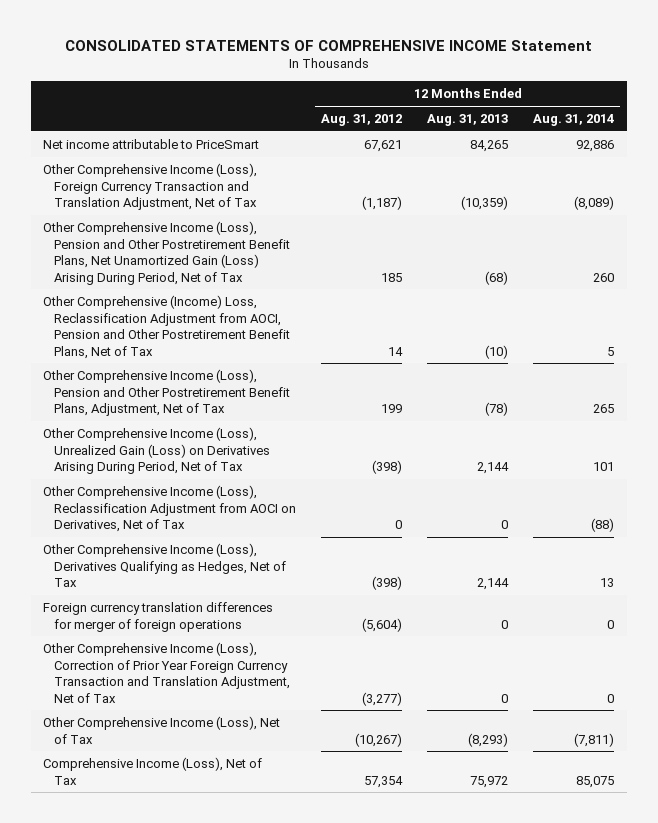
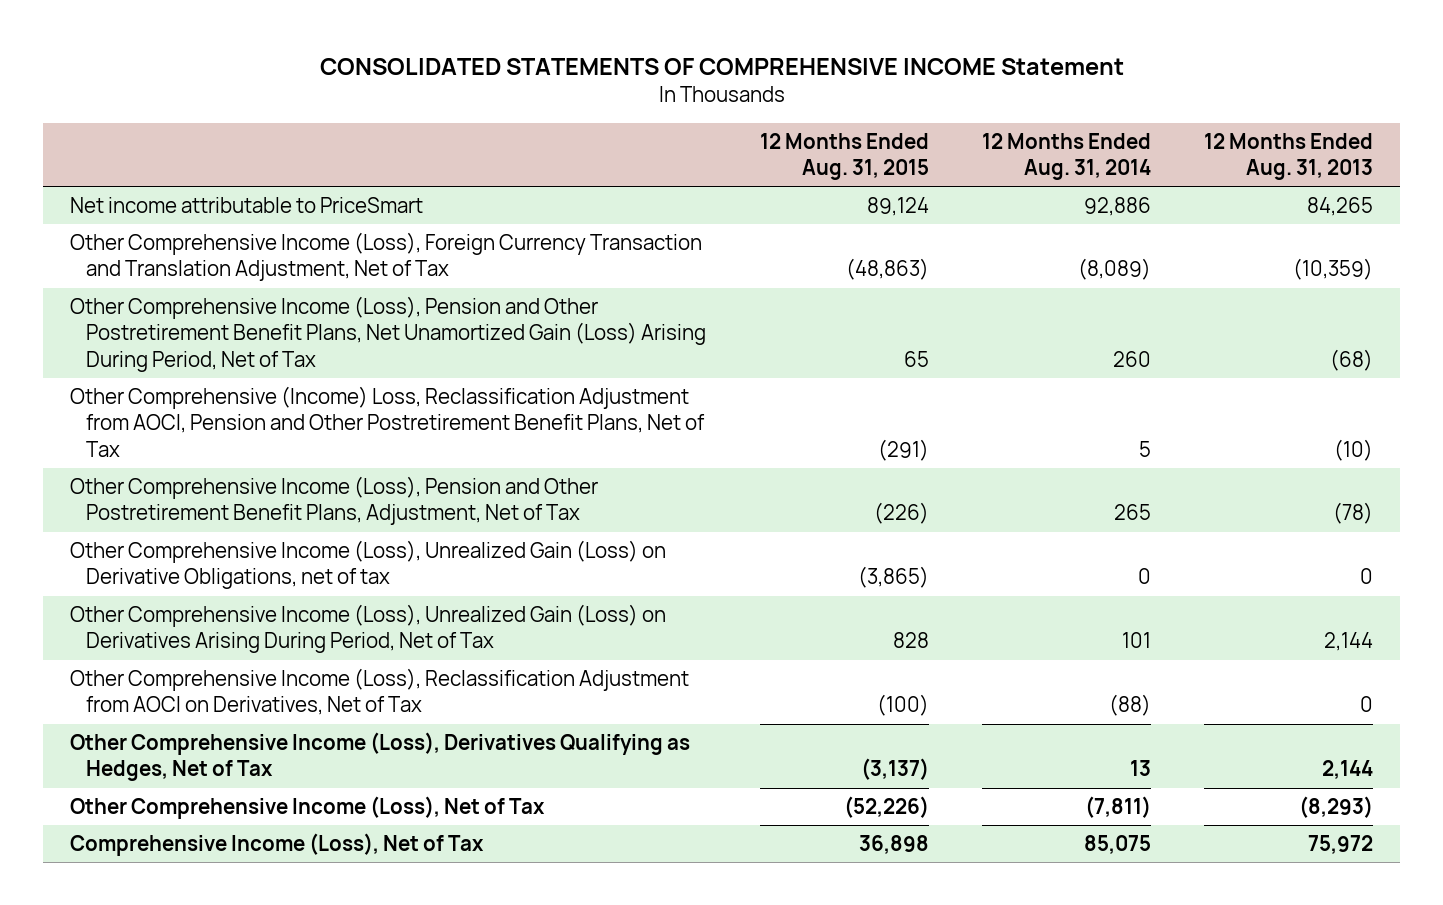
[321,114,403,127] Aug. 31, 2012 -> none
none -> [759,132,929,181] 12 Months Ended Aug. 31, 2015
none -> [69,540,666,590] Other Comprehensive Income (Loss), Unrealized Gain (Loss) on Derivative Obligations, net of tax
[43,602,274,632] Foreign currency translation differences for merger of foreign operations -> none
[43,642,291,703] Other Comprehensive Income (Loss), Correction of Prior Year Foreign Currency Transaction and Translation Adjustment, Net of Tax -> none

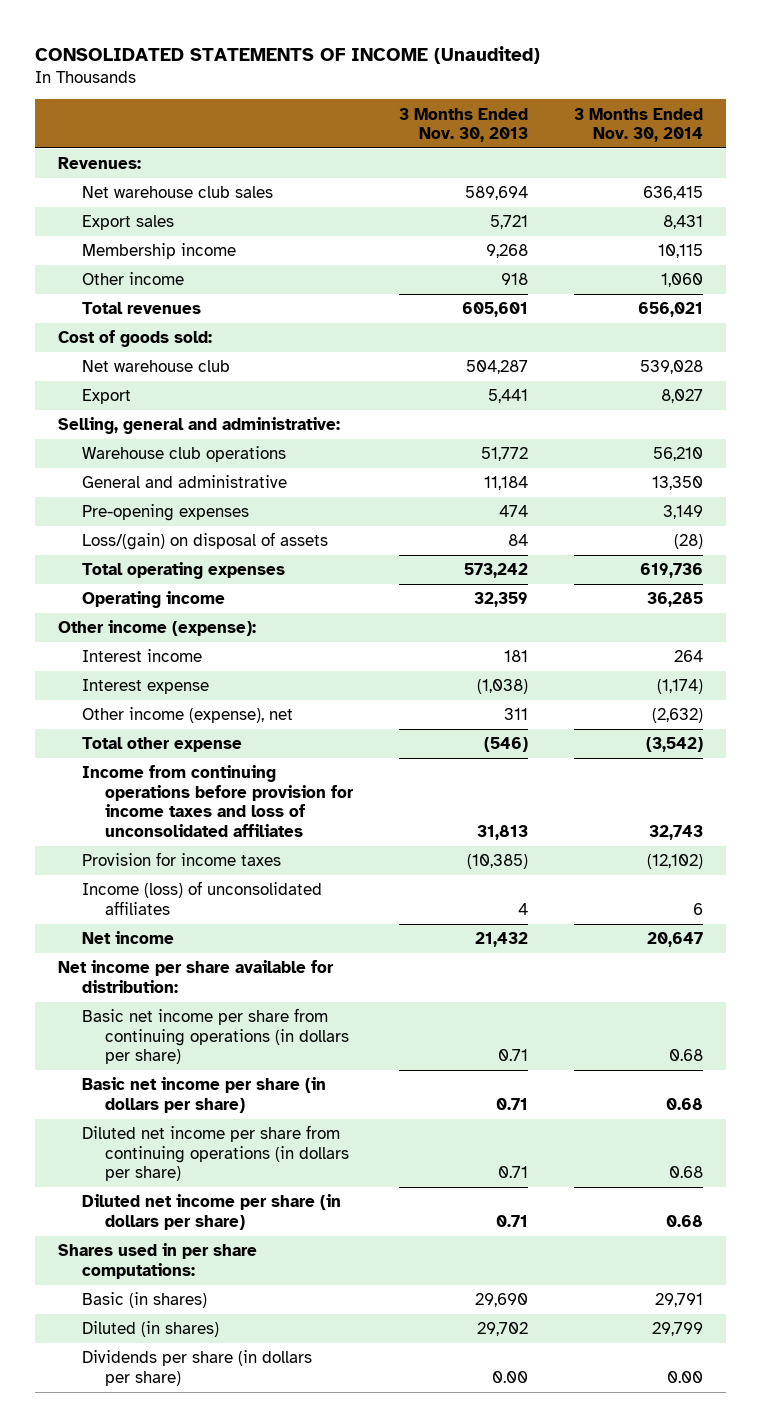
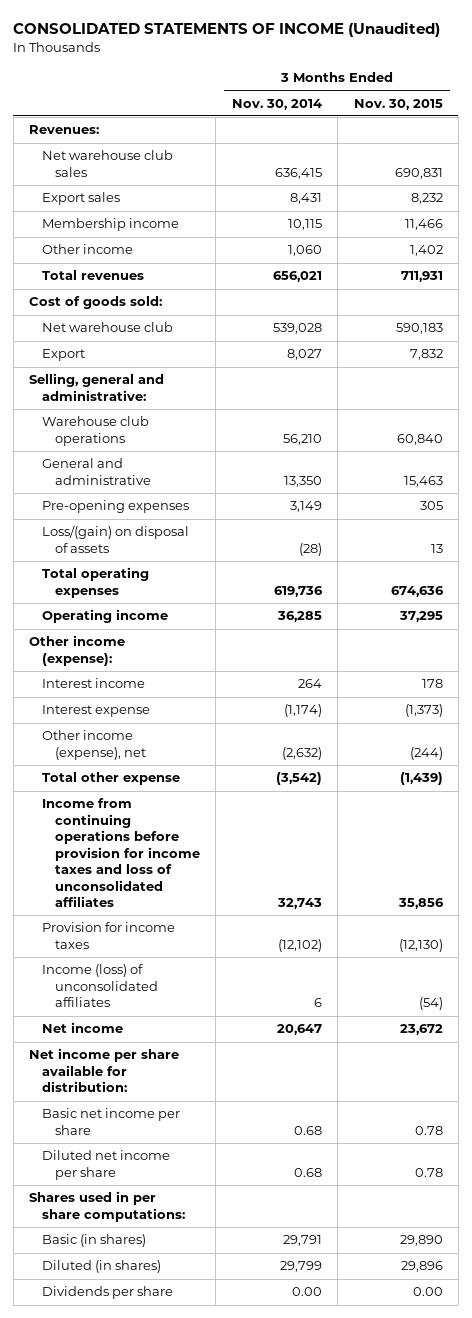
[398,107,528,142] 3 Months Ended Nov. 30, 2013 -> none
none -> [353,98,443,110] Nov. 30, 2015
[81,1008,349,1065] Basic net income per share from continuing operations (in dollars per share) -> none
[81,1125,349,1182] Diluted net income per share from continuing operations (in dollars per share) -> none
[81,1077,326,1113] Basic net income per share (in dollars per share) -> [42,1108,181,1135] Basic net income per share
[81,1194,341,1230] Diluted net income per share (in dollars per share) -> [42,1150,171,1180] Diluted net income per share
[81,1350,312,1386] Dividends per share (in dollars per share) -> [42,1286,174,1300] Dividends per share

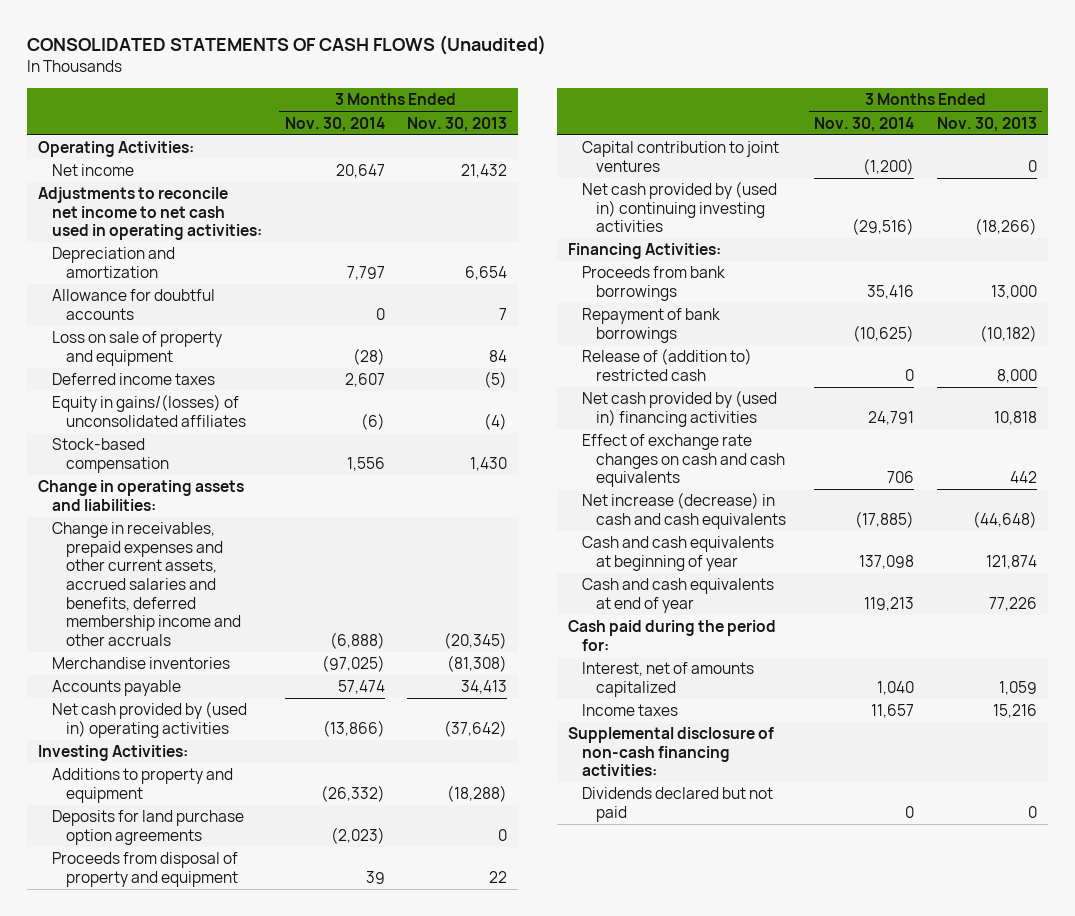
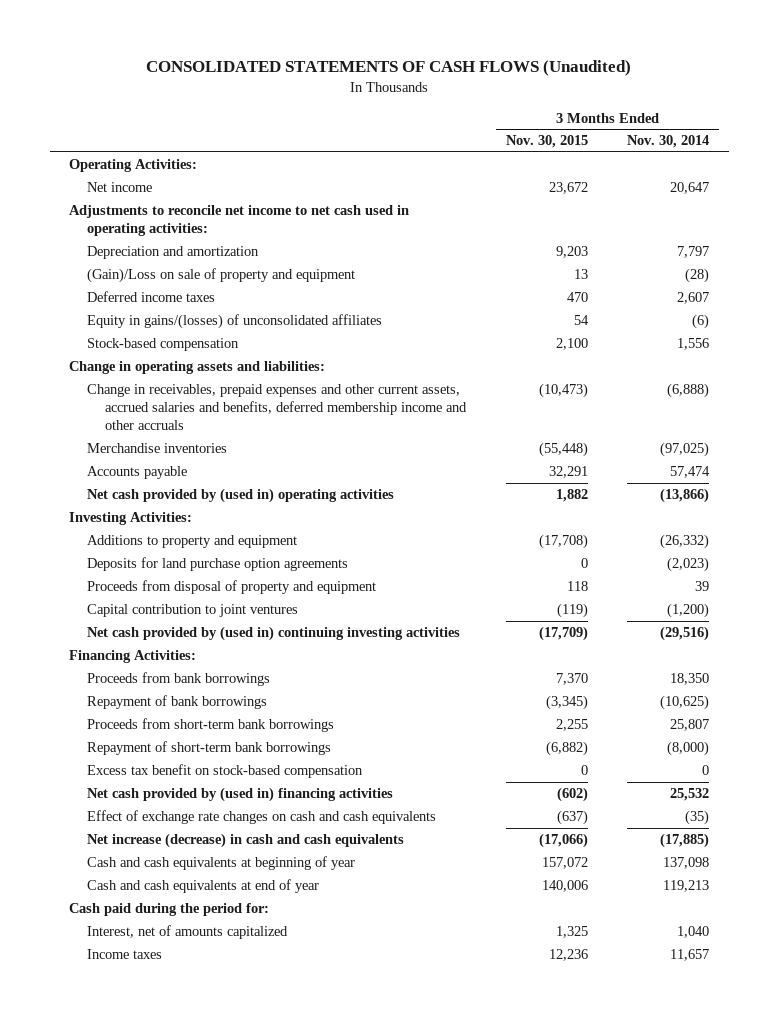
[406,116,507,132] Nov. 30, 2013 -> none
none -> [505,135,588,149] Nov. 30, 2015
[52,289,216,320] Allowance for doubtful accounts -> none
[52,331,223,366] Loss on sale of property and equipment -> [87,268,356,284] (Gain)/Loss on sale of property and equipment
[867,284,915,299] 35,416 -> [670,673,710,686] 18,350
[582,348,753,381] Release of (addition to) restricted cash -> none
none -> [87,718,335,733] Proceeds from short-term bank borrowings
none -> [87,741,332,756] Repayment of short-term bank borrowings
none -> [87,764,364,779] Excess tax benefit on stock-based compensation
[868,410,915,425] 24,791 -> [670,788,710,802] 25,532
[887,471,915,484] 706 -> [685,810,710,826] (35)
[568,727,775,777] Supplemental disclosure of non-cash financing activities: -> none
[582,787,774,822] Dividends declared but not paid -> none

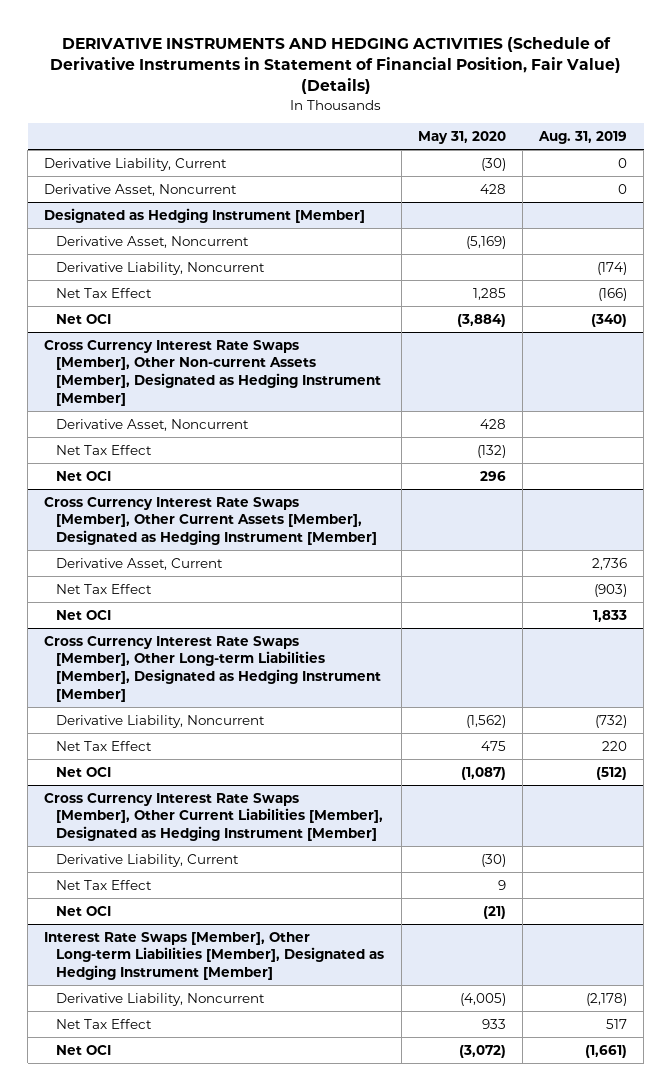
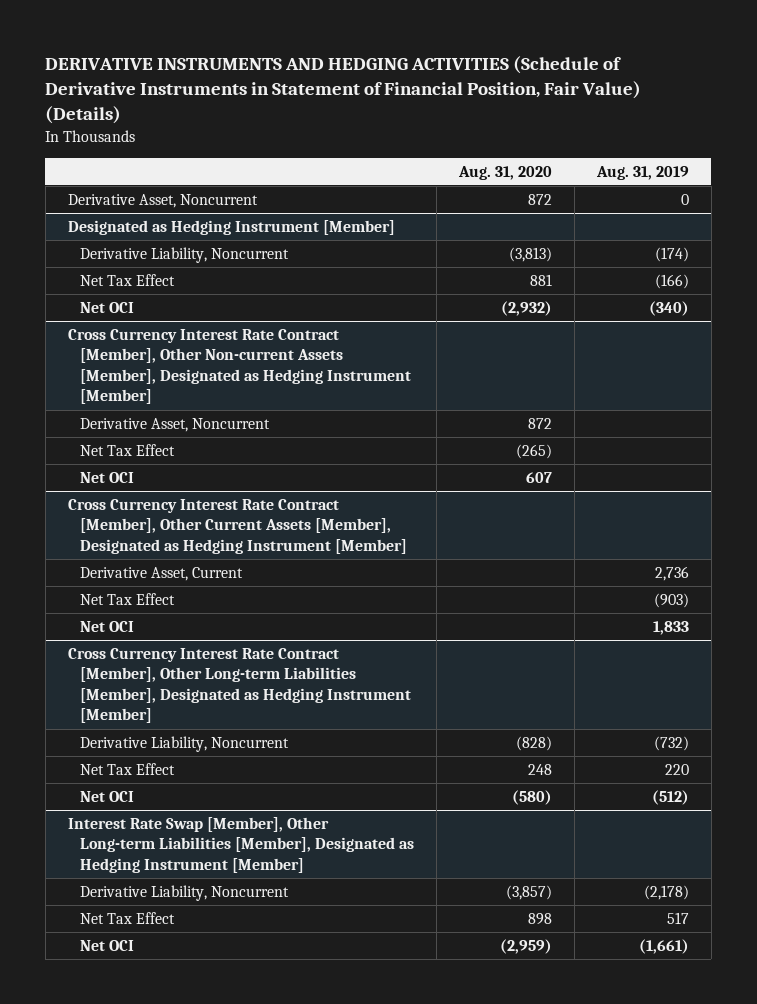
[417,131,506,145] May 31, 2020 -> none
none -> [457,165,552,180] Aug. 31, 2020
[44,157,228,171] Derivative Liability, Current -> none
[56,235,250,248] Derivative Asset, Noncurrent -> none
[44,339,382,406] Cross Currency Interest Rate Swaps [Member], Other Non-current Assets [Member], Designated as Hedging Instrument [Member] -> [67,329,411,405] Cross Currency Interest Rate Contract [Member], Other Non-current Assets [Member], Designated as Hedging Instrument [Member]
[44,496,378,545] Cross Currency Interest Rate Swaps [Member], Other Current Assets [Member], Designated as Hedging Instrument [Member] -> [67,499,407,554] Cross Currency Interest Rate Contract [Member], Other Current Assets [Member], Designated as Hedging Instrument [Member]
[44,635,382,702] Cross Currency Interest Rate Swaps [Member], Other Long-term Liabilities [Member], Designated as Hedging Instrument [Member] -> [67,648,411,724] Cross Currency Interest Rate Contract [Member], Other Long-term Liabilities [Member], Designated as Hedging Instrument [Member]
[44,792,384,841] Cross Currency Interest Rate Swaps [Member], Other Current Liabilities [Member], Designated as Hedging Instrument [Member] -> none
[56,853,240,867] Derivative Liability, Current -> none
[56,879,153,890] Net Tax Effect -> none
[56,905,112,916] Net OCI -> none
[44,931,385,980] Interest Rate Swaps [Member], Other Long-term Liabilities [Member], Designated as Hedging Instrument [Member] -> [67,817,414,873] Interest Rate Swap [Member], Other Long-term Liabilities [Member], Designated as Hedging Instrument [Member]

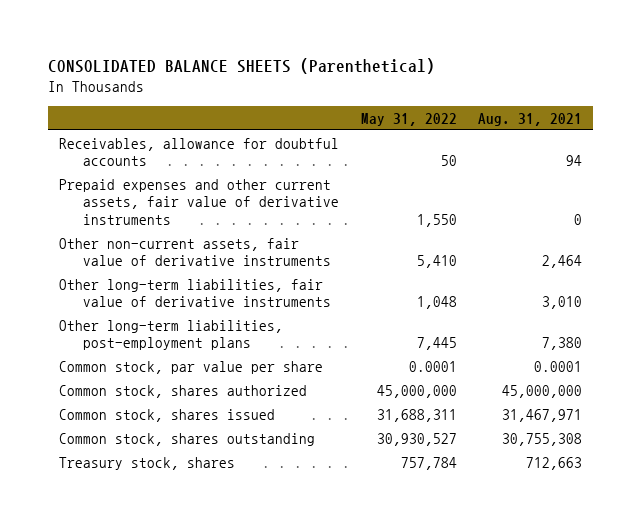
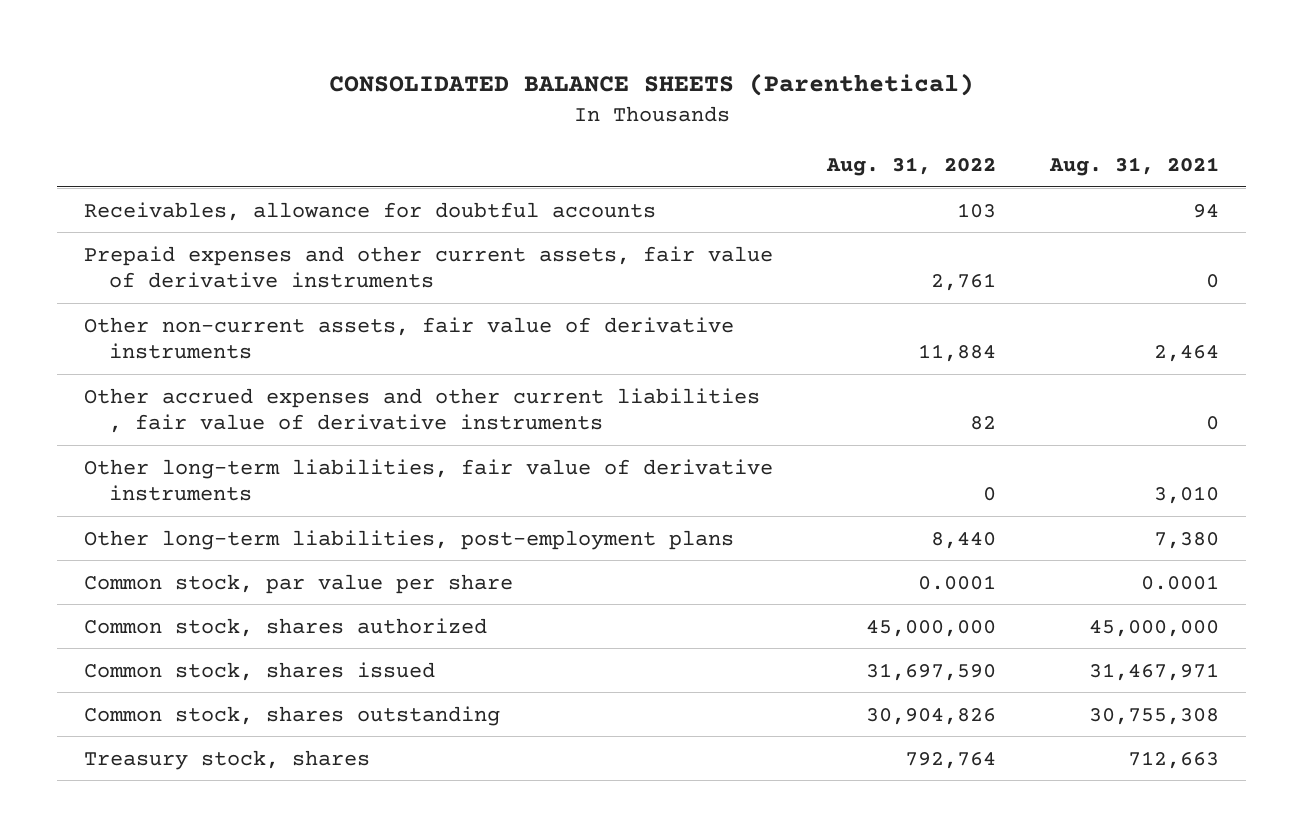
[360,112,457,126] May 31, 2022 -> none
none -> [826,156,997,176] Aug. 31, 2022
none -> [83,387,760,434] Other accrued expenses and other current liabilities , fair value of derivative instruments

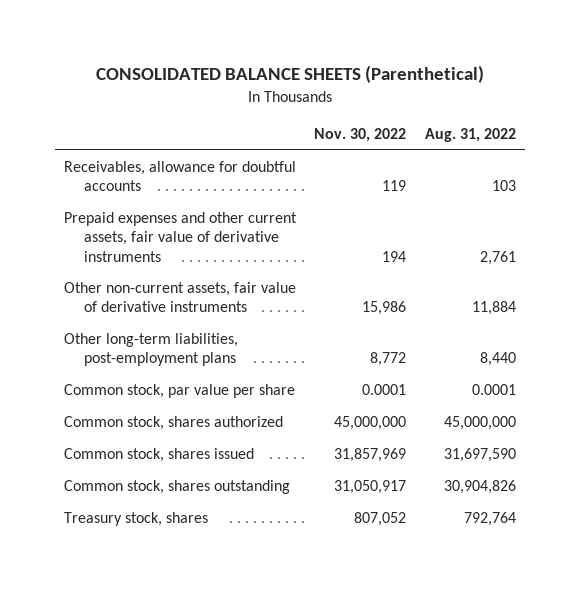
[1049,156,1220,176] Aug. 31, 2021 -> none
none -> [314,128,407,143] Nov. 30, 2022
[83,387,760,434] Other accrued expenses and other current liabilities , fair value of derivative instruments -> none
[83,458,773,502] Other long-term liabilities, fair value of derivative instruments -> none

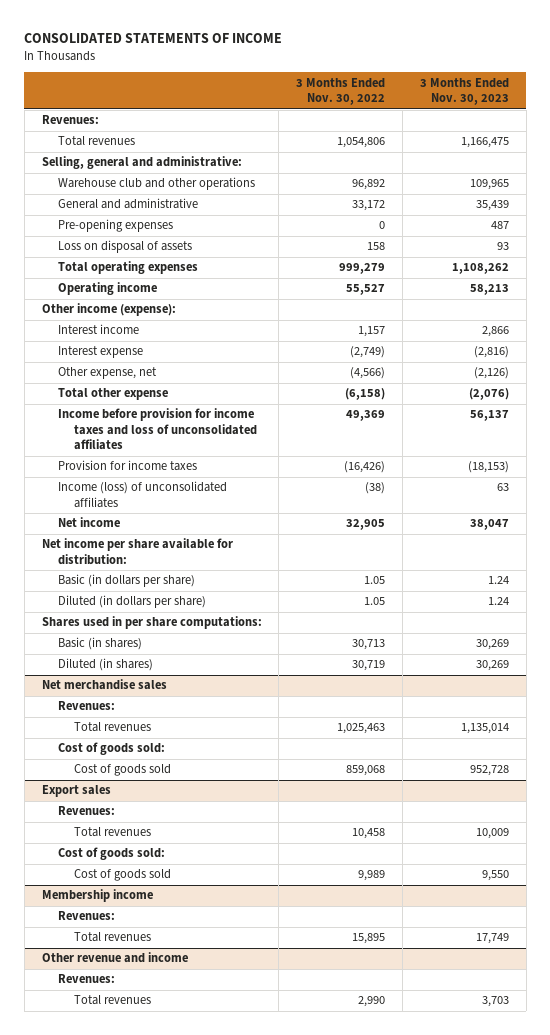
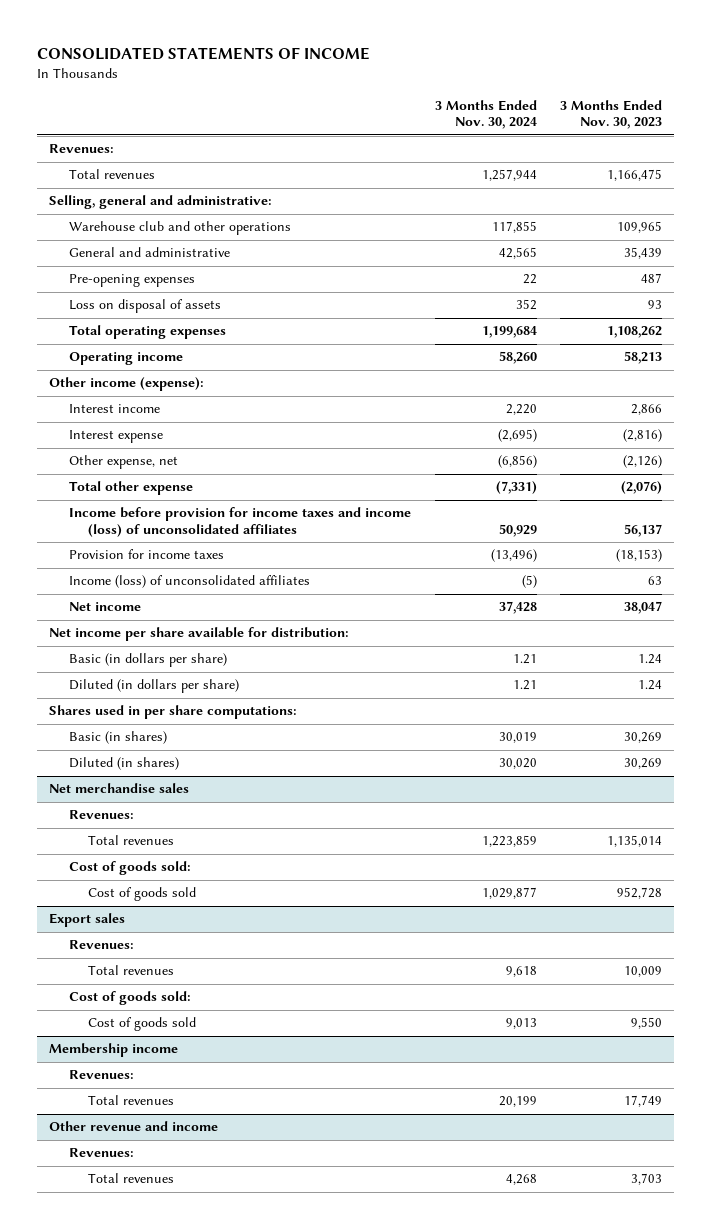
[296,77,386,106] 3 Months Ended Nov. 30, 2022 -> none
none -> [434,99,537,130] 3 Months Ended Nov. 30, 2024
[58,408,258,451] Income before provision for income taxes and loss of unconsolidated affiliates -> [68,507,411,537] Income before provision for income taxes and income (loss) of unconsolidated affiliates

